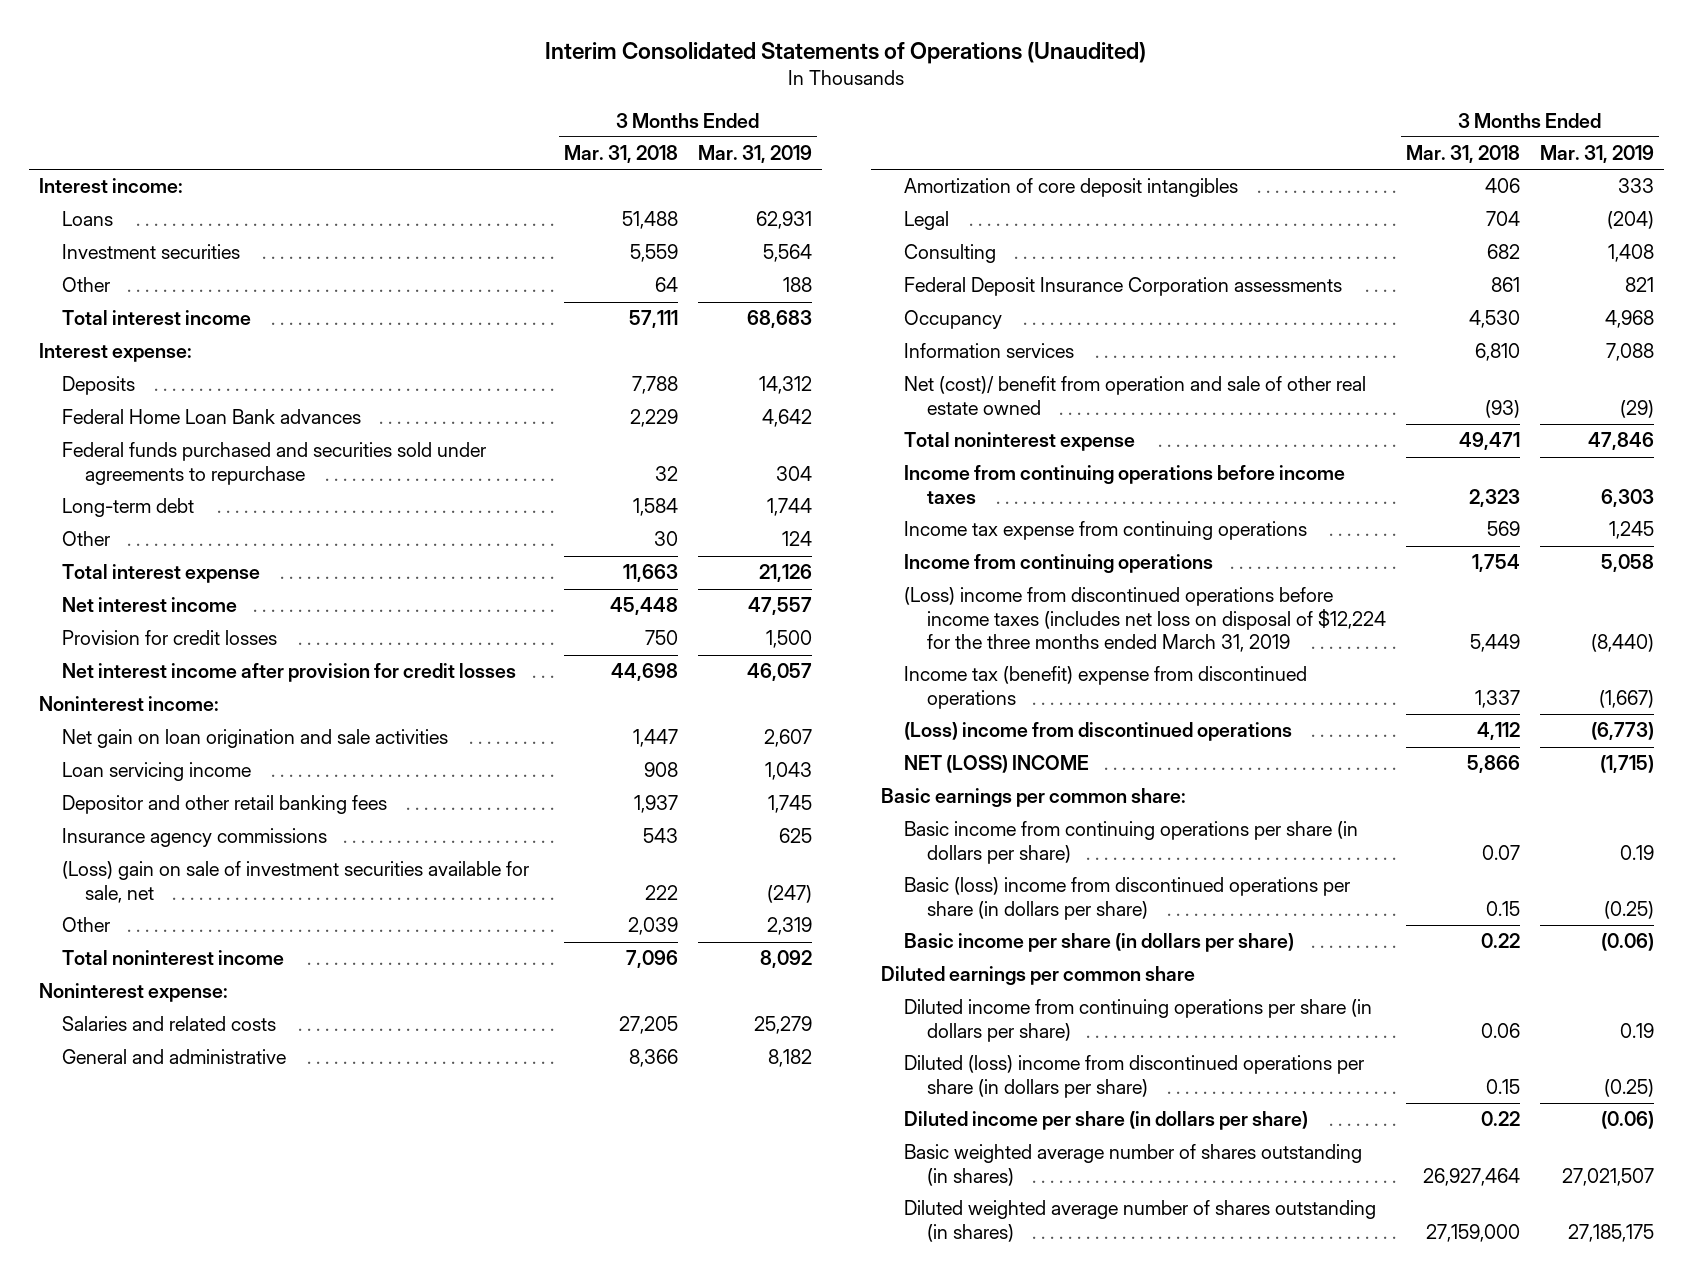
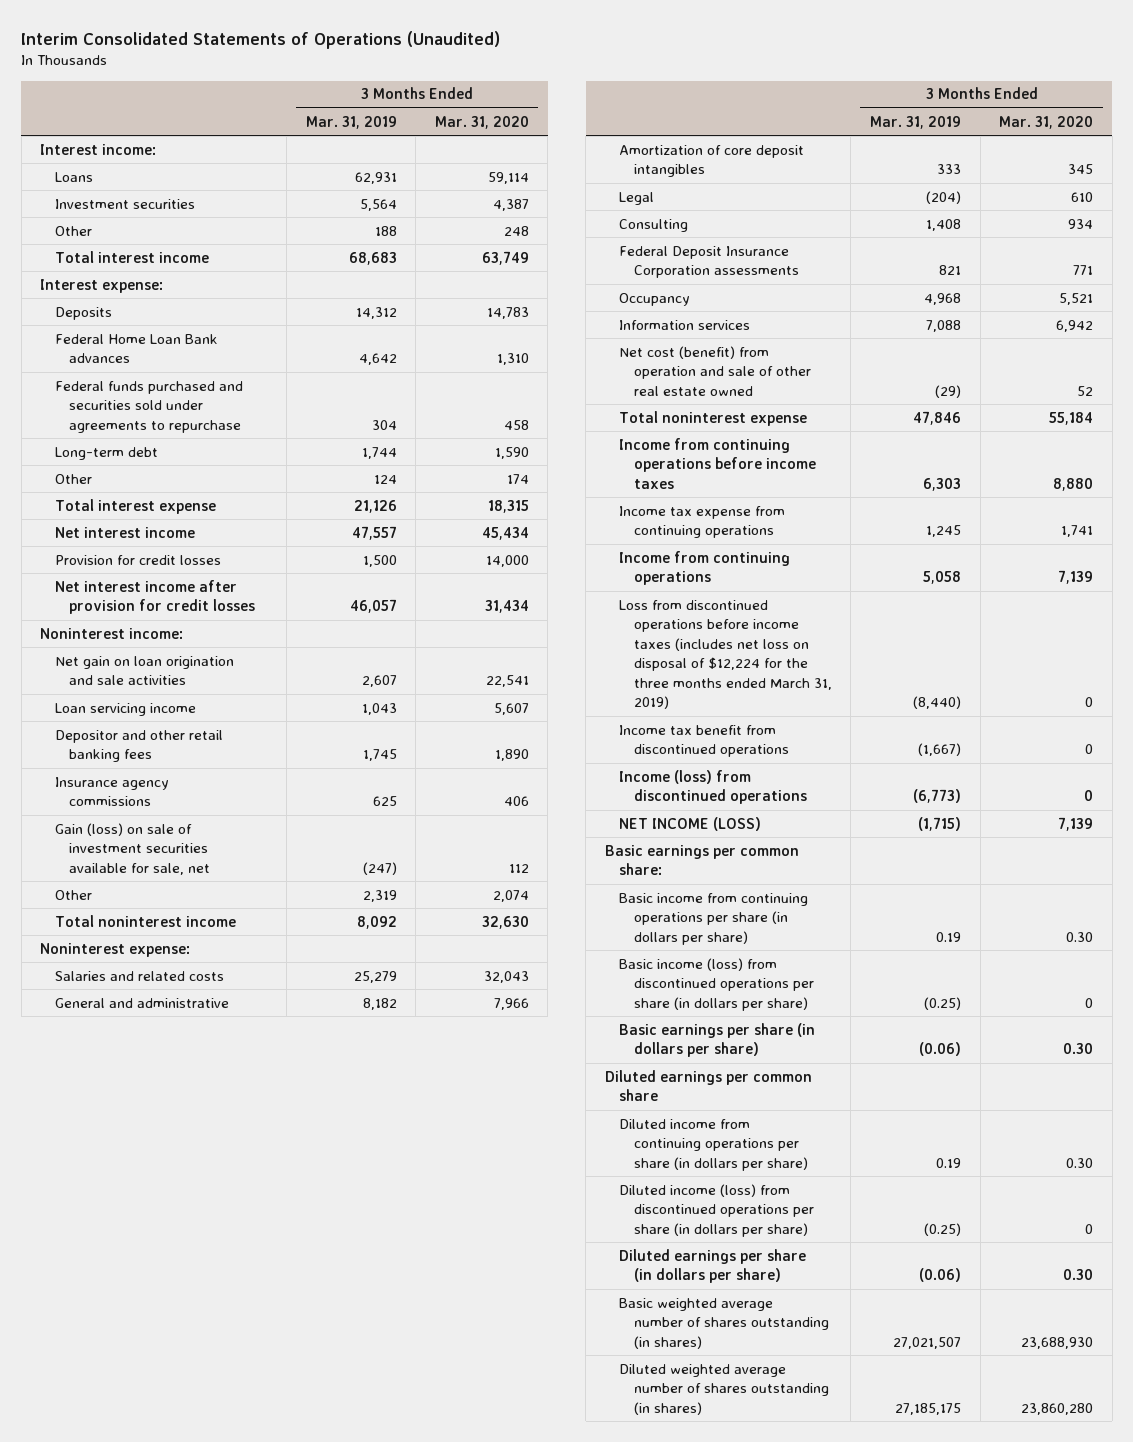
[564,145,679,164] Mar. 31, 2018 -> none
none -> [434,115,529,129] Mar. 31, 2020
[62,861,530,903] (Loss) gain on sale of investment securities available for sale, net -> [54,822,211,875] Gain (loss) on sale of investment securities available for sale, net
[903,376,1366,415] Net (cost)/ benefit from operation and sale of other real estate owned -> [619,345,811,396] Net cost (benefit) from operation and sale of other real estate owned
[903,587,1386,652] (Loss) income from discontinued operations before income taxes (includes net loss on disposal of $12,224 for the three months ended March 31, 2019 -> [619,599,832,710] Loss from discontinued operations before income taxes (includes net loss on disposal of $12,224 for the three months ended March 31, 2019)
[903,666,1307,709] Income tax (benefit) expense from discontinued operations -> [619,724,789,758] Income tax benefit from discontinued operations
[903,722,1292,742] (Loss) income from discontinued operations -> [619,769,807,805] Income (loss) from discontinued operations
[903,755,1089,774] NET (LOSS) INCOME -> [619,816,762,831] NET INCOME (LOSS)
[903,877,1350,920] Basic (loss) income from discontinued operations per share (in dollars per share) -> [619,957,814,1011] Basic income (loss) from discontinued operations per share (in dollars per share)
[903,933,1294,953] Basic income per share (in dollars per share) -> [619,1022,816,1058] Basic earnings per share (in dollars per share)
[903,1055,1364,1098] Diluted (loss) income from discontinued operations per share (in dollars per share) -> [619,1183,814,1237] Diluted income (loss) from discontinued operations per share (in dollars per share)
[903,1111,1308,1131] Diluted income per share (in dollars per share) -> [619,1248,807,1284] Diluted earnings per share (in dollars per share)

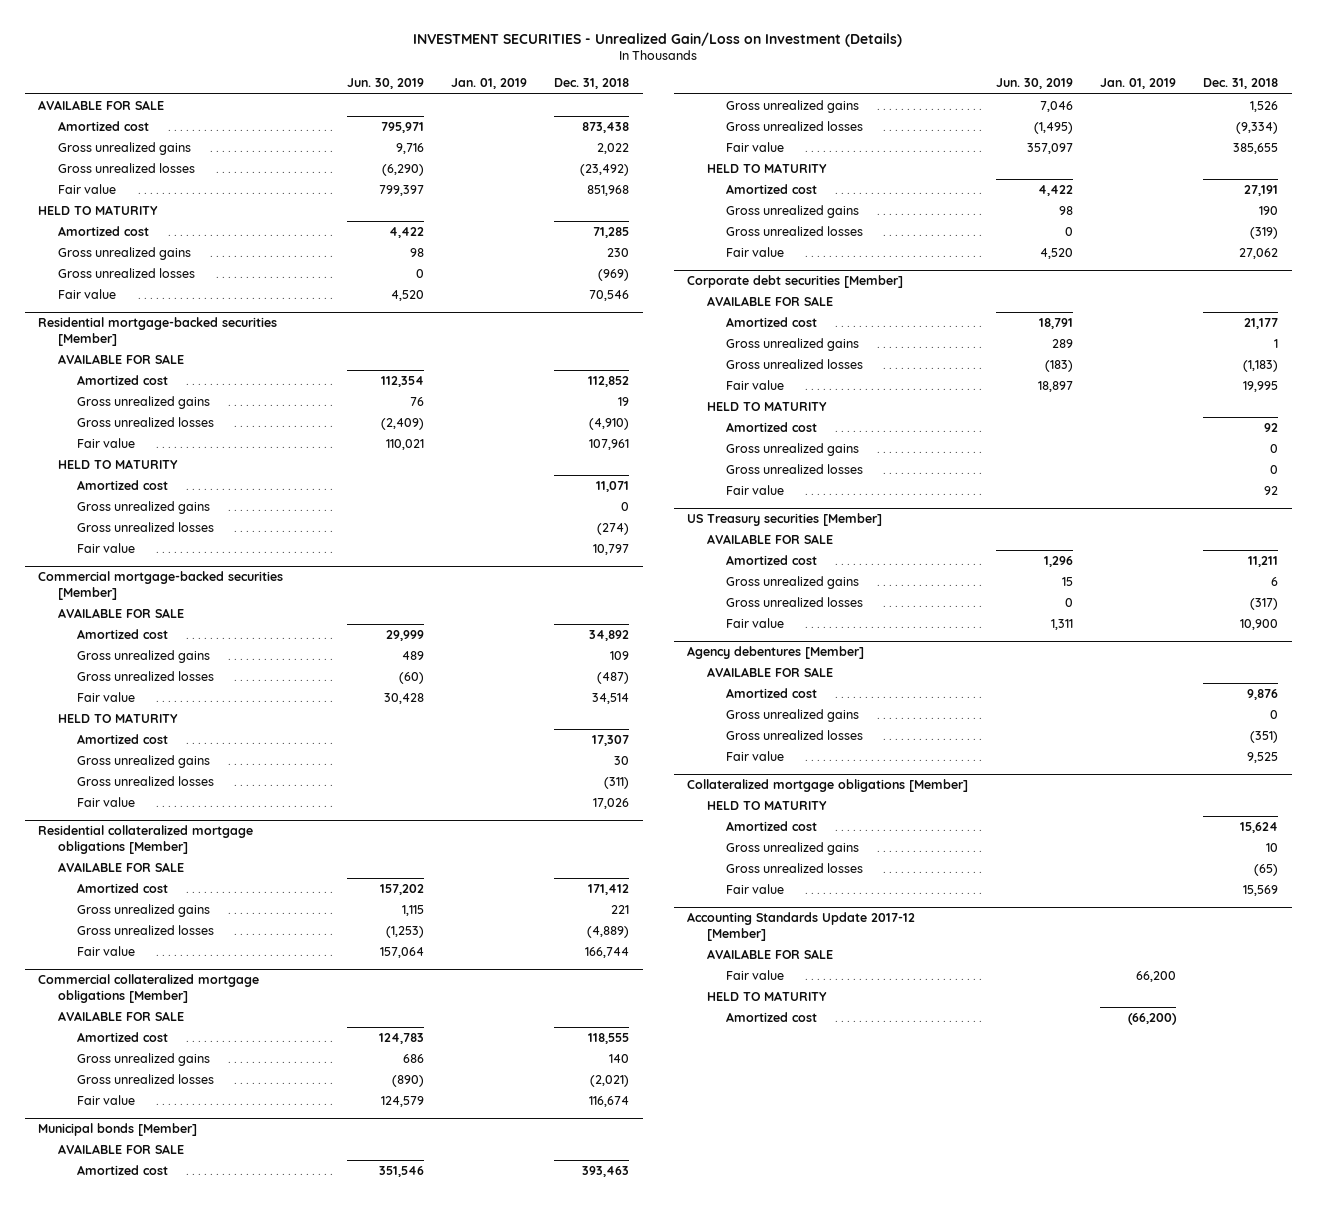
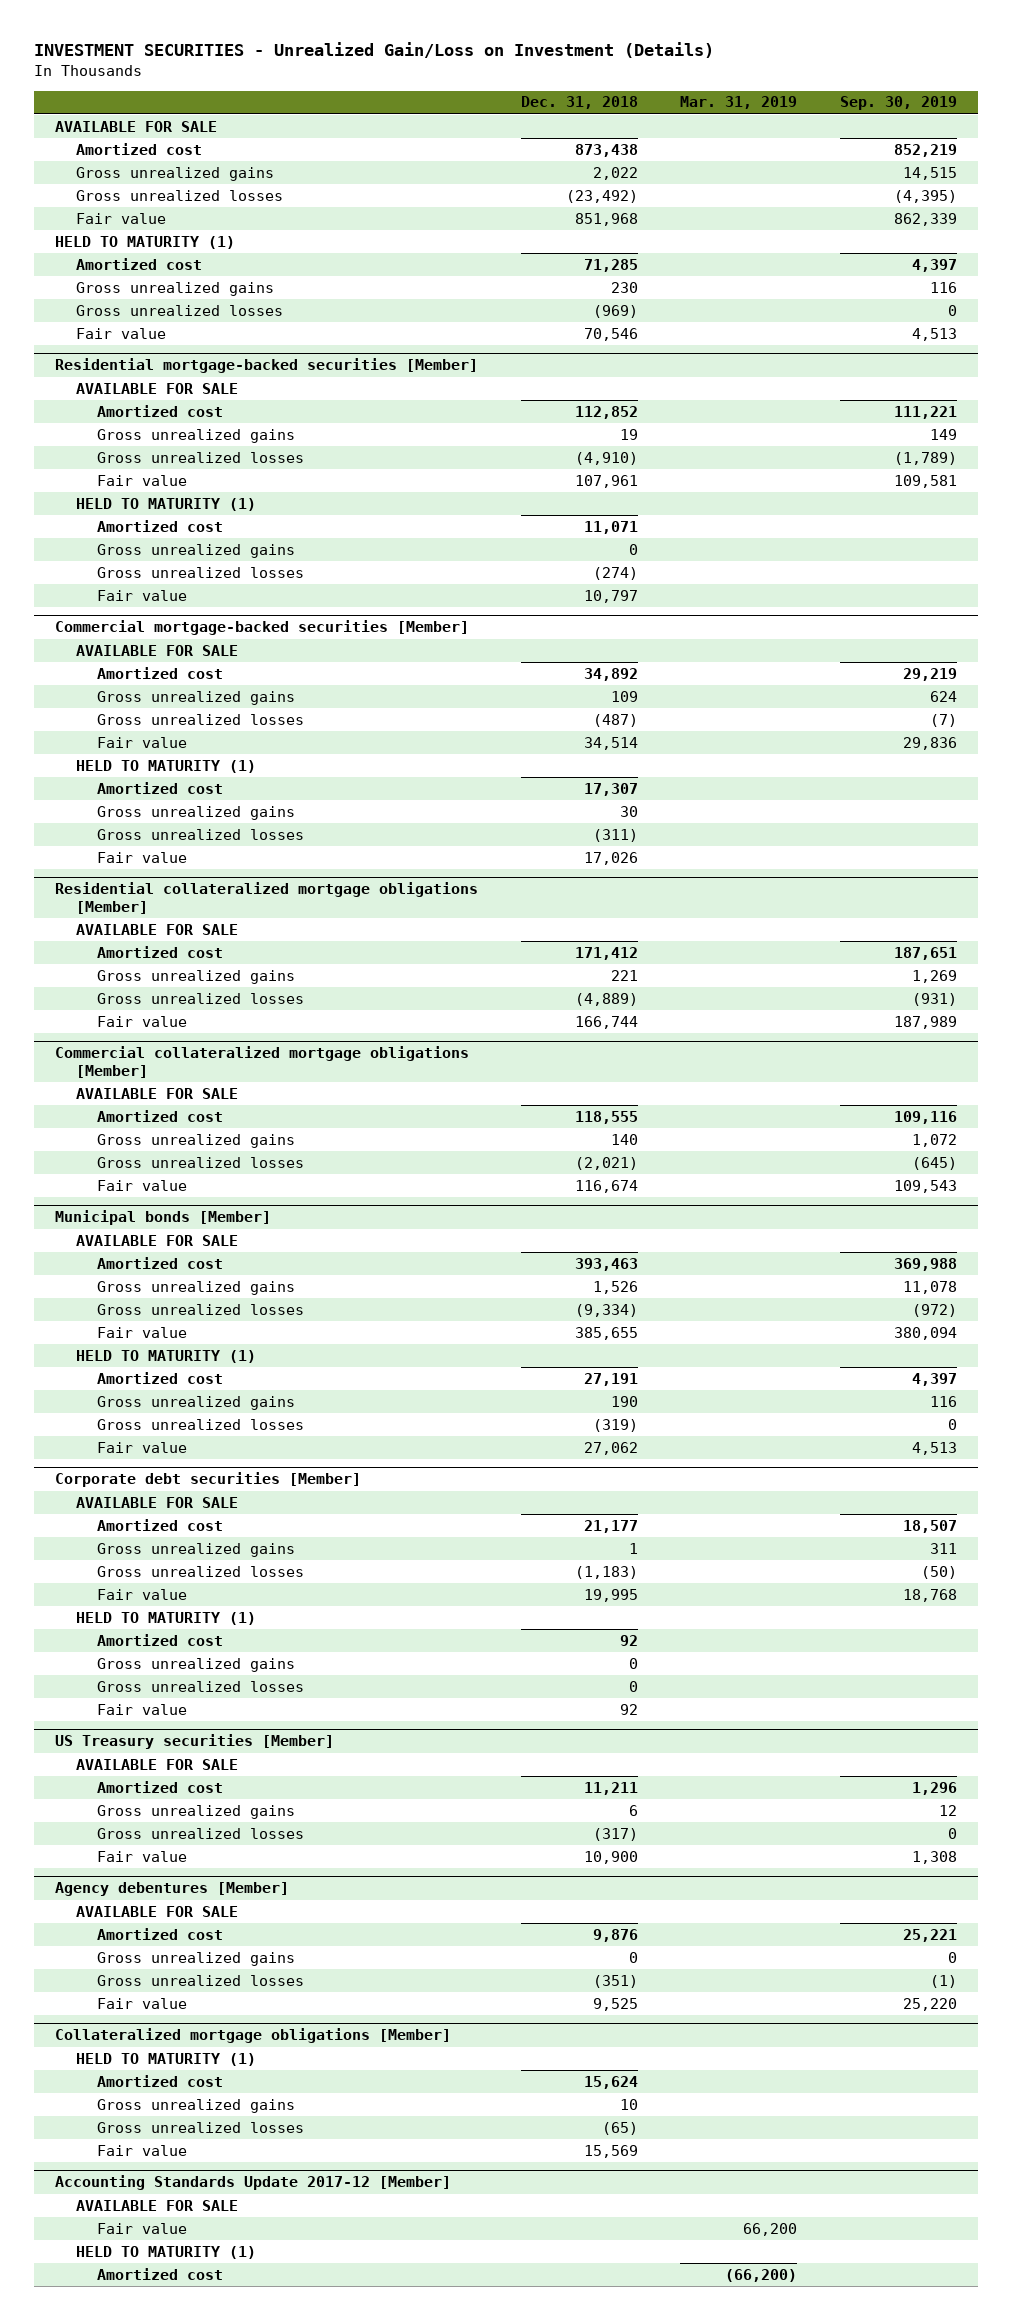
[346,78,424,90] Jun. 30, 2019 -> none
[451,78,528,90] Jan. 01, 2019 -> none
none -> [680,96,798,110] Mar. 31, 2019
none -> [839,96,957,111] Sep. 30, 2019
[38,204,159,215] HELD TO MATURITY -> [55,235,236,249] HELD TO MATURITY (1)
[57,458,178,469] HELD TO MATURITY -> [76,497,257,511] HELD TO MATURITY (1)
[57,712,178,723] HELD TO MATURITY -> [76,759,257,773] HELD TO MATURITY (1)
[706,162,827,173] HELD TO MATURITY -> [76,1349,257,1363] HELD TO MATURITY (1)
[706,400,827,411] HELD TO MATURITY -> [76,1611,257,1625] HELD TO MATURITY (1)
[706,799,827,810] HELD TO MATURITY -> [76,2052,257,2066] HELD TO MATURITY (1)
[706,990,827,1001] HELD TO MATURITY -> [76,2245,257,2259] HELD TO MATURITY (1)

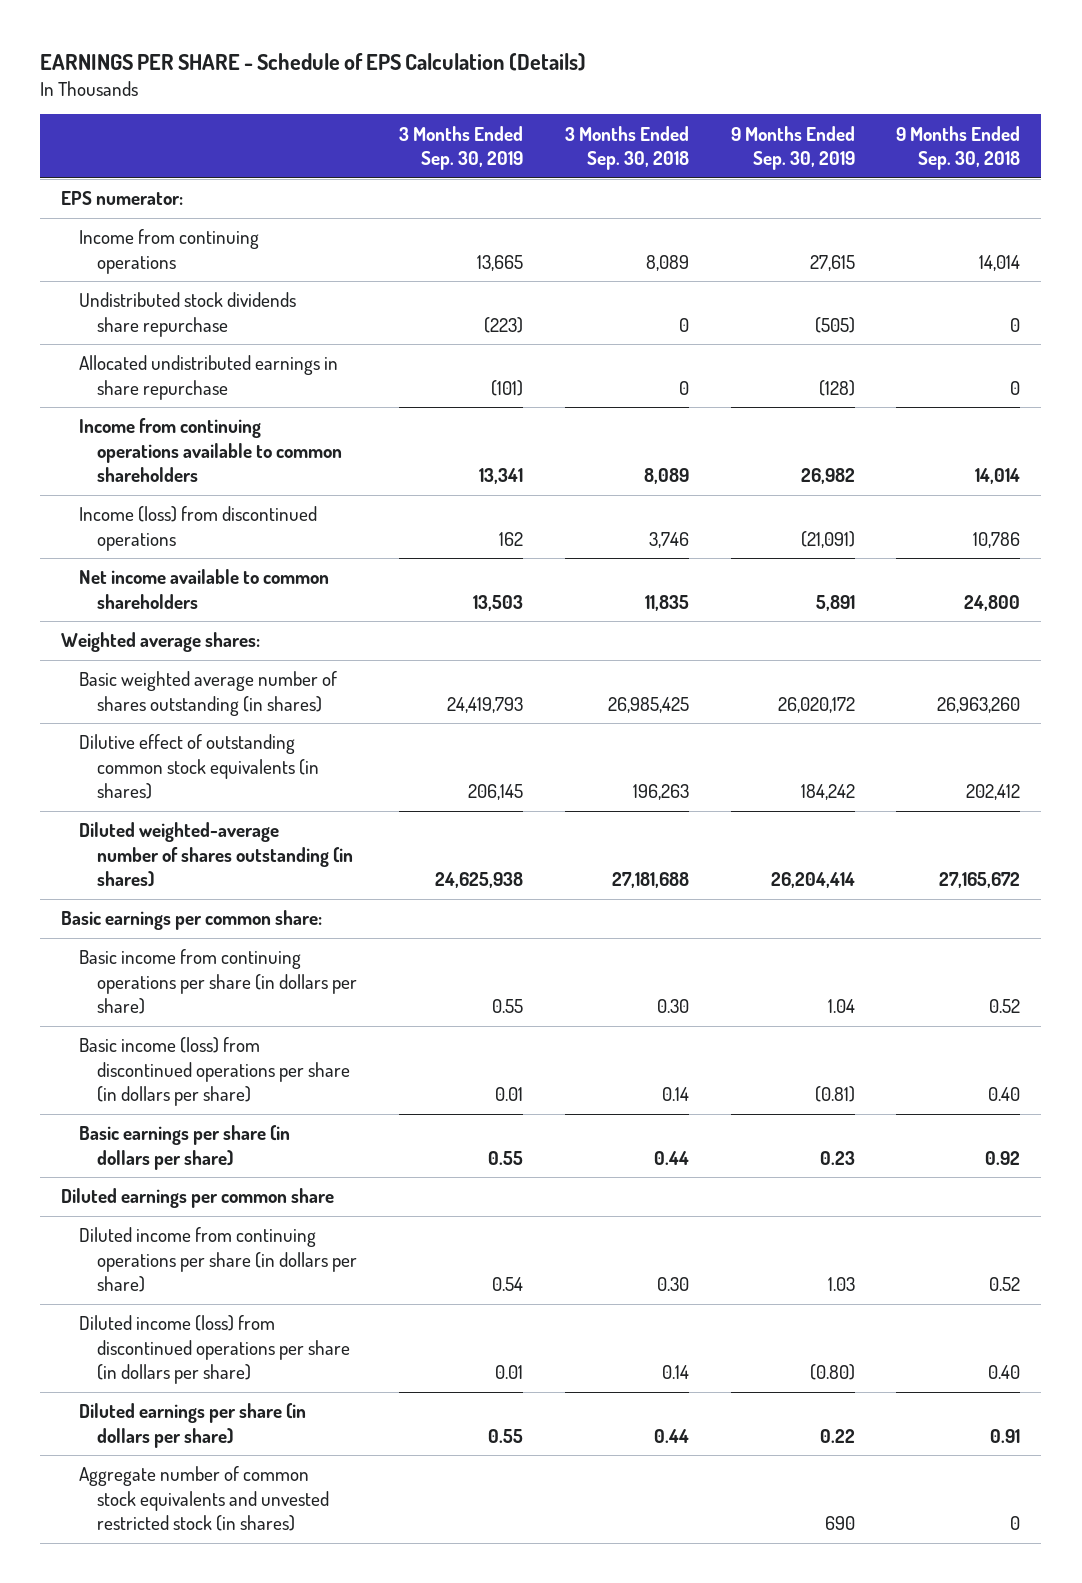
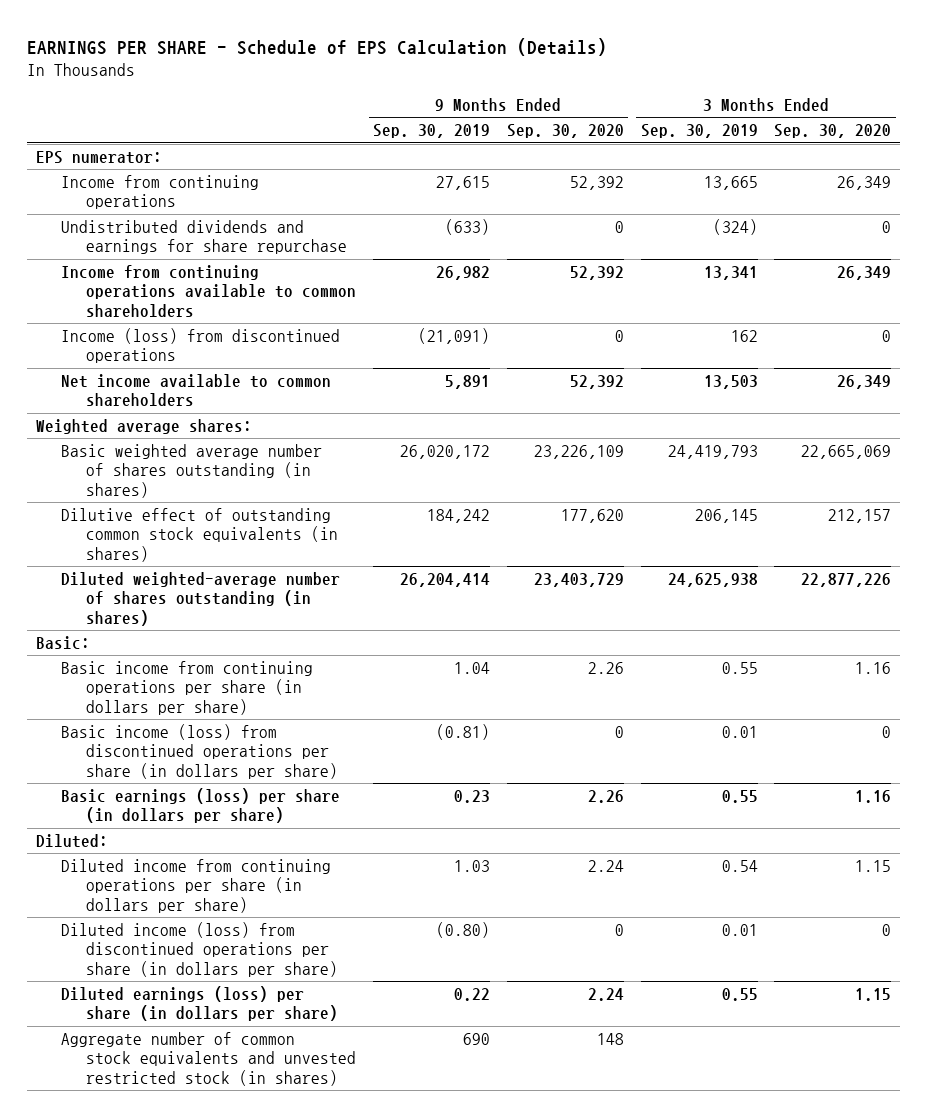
[564,125,689,171] 3 Months Ended Sep. 30, 2018 -> none
[896,125,1021,171] 9 Months Ended Sep. 30, 2018 -> none
none -> [506,124,624,139] Sep. 30, 2020
none -> [774,124,892,139] Sep. 30, 2020
[79,355,339,400] Allocated undistributed earnings in share repurchase -> none
[79,292,297,337] Undistributed stock dividends share repurchase -> [60,219,348,255] Undistributed dividends and earnings for share repurchase
[484,316,524,333] (223) -> [712,218,758,235] (324)
[814,316,855,333] (505) -> [444,218,490,235] (633)
[61,910,323,931] Basic earnings per common share: -> [35,635,90,650] Basic:
[79,1125,291,1170] Basic earnings per share (in dollars per share) -> [60,787,340,824] Basic earnings (loss) per share (in dollars per share)
[61,1188,335,1209] Diluted earnings per common share -> [35,833,108,848] Diluted:
[79,1403,307,1448] Diluted earnings per share (in dollars per share) -> [60,985,339,1022] Diluted earnings (loss) per share (in dollars per share)

